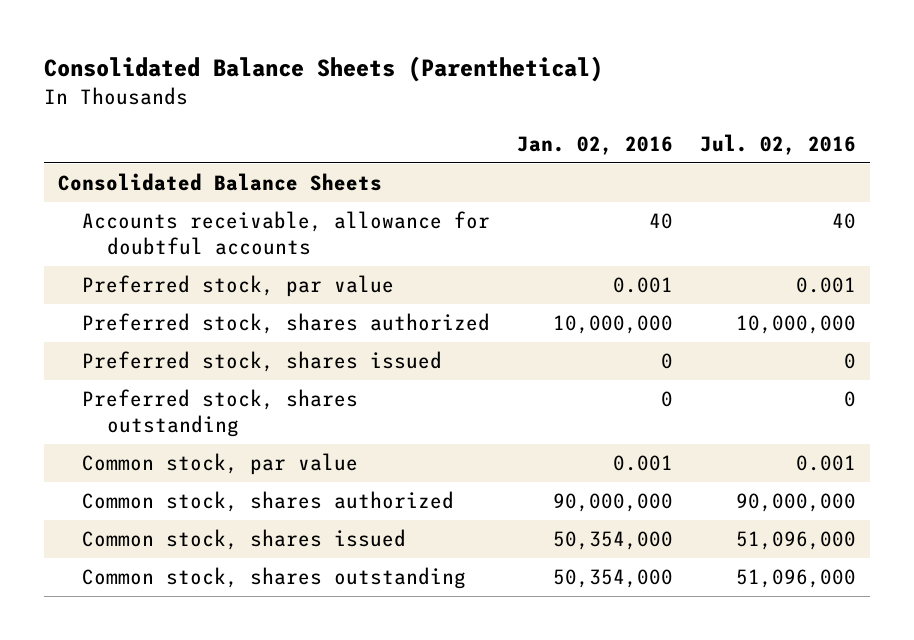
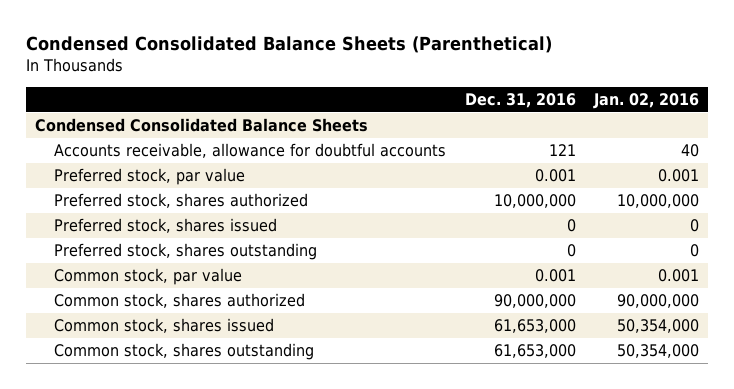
[44,56,604,83] Consolidated Balance Sheets (Parenthetical) -> [25,35,552,53] Condensed Consolidated Balance Sheets (Parenthetical)
[700,133,857,155] Jul. 02, 2016 -> none
none -> [464,92,576,108] Dec. 31, 2016
[57,173,382,192] Consolidated Balance Sheets -> [34,118,368,133] Condensed Consolidated Balance Sheets

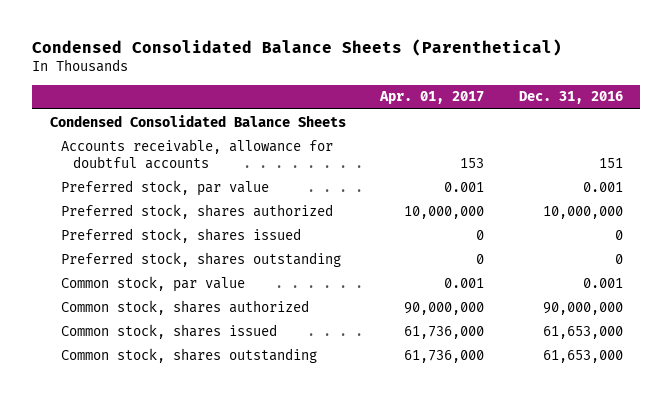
[592,92,699,109] Jan. 02, 2016 -> none
none -> [379,91,485,105] Apr. 01, 2017
[548,144,576,157] 121 -> [598,157,623,168] 151

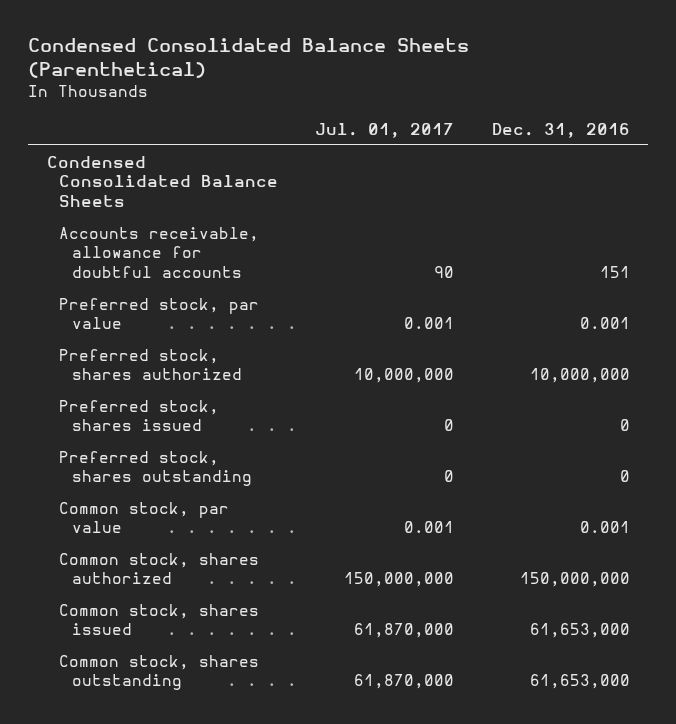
[379,91,485,105] Apr. 01, 2017 -> none
none -> [315,122,455,138] Jul. 01, 2017
[542,301,623,315] 90,000,000 -> [519,572,630,588] 150,000,000

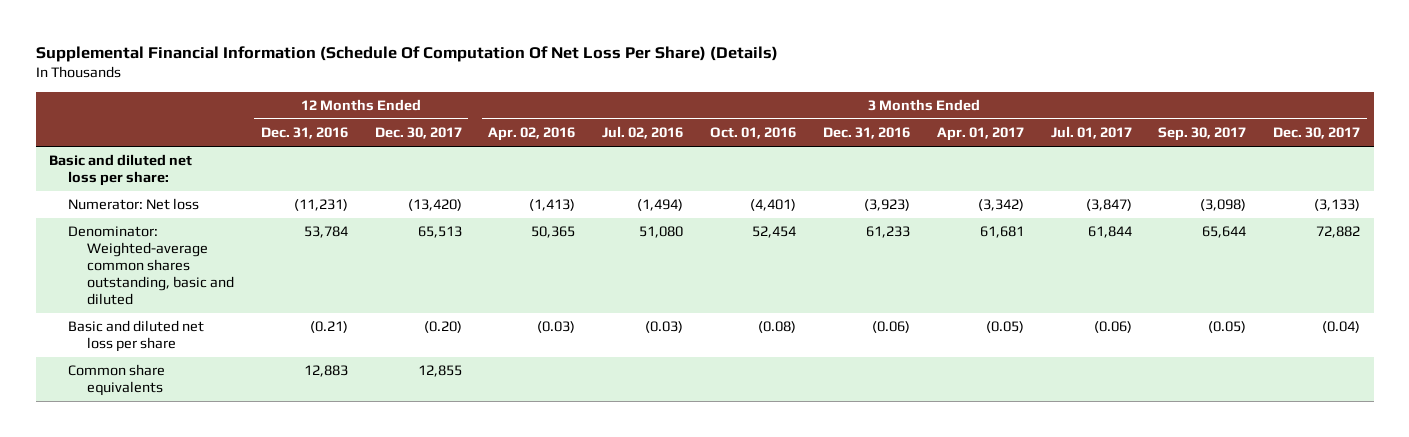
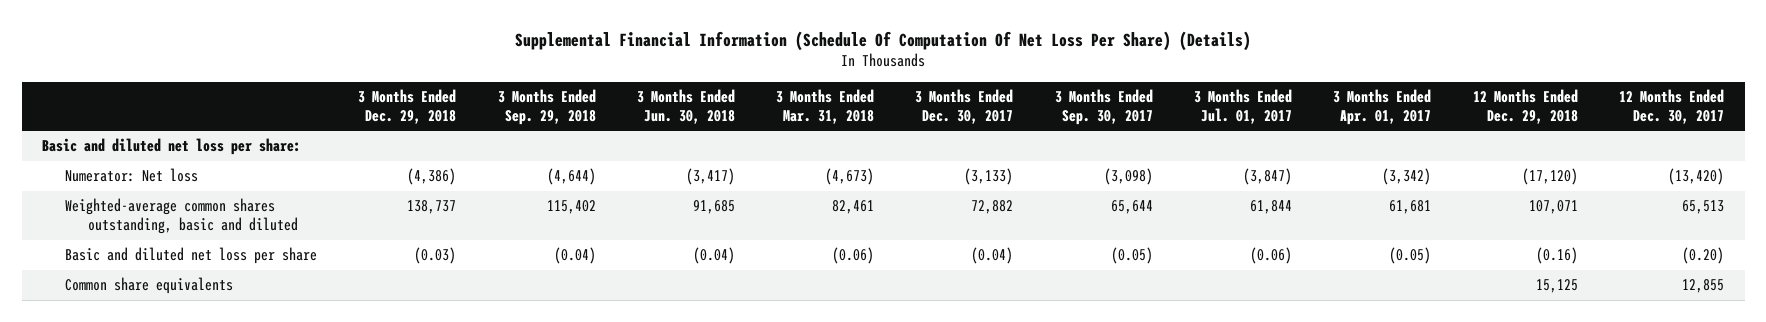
[260,127,348,140] Dec. 31, 2016 -> none
[488,127,576,142] Apr. 02, 2016 -> none
[602,126,684,140] Jul. 02, 2016 -> none
[710,127,797,140] Oct. 01, 2016 -> none
[822,127,910,140] Dec. 31, 2016 -> none
none -> [358,89,457,124] 3 Months Ended Dec. 29, 2018
none -> [497,89,596,125] 3 Months Ended Sep. 29, 2018
none -> [636,89,735,124] 3 Months Ended Jun. 30, 2018
none -> [776,89,875,124] 3 Months Ended Mar. 31, 2018
none -> [1472,89,1578,124] 12 Months Ended Dec. 29, 2018
[68,226,234,306] Denominator: Weighted-average common shares outstanding, basic and diluted -> [64,198,298,235] Weighted-average common shares outstanding, basic and diluted

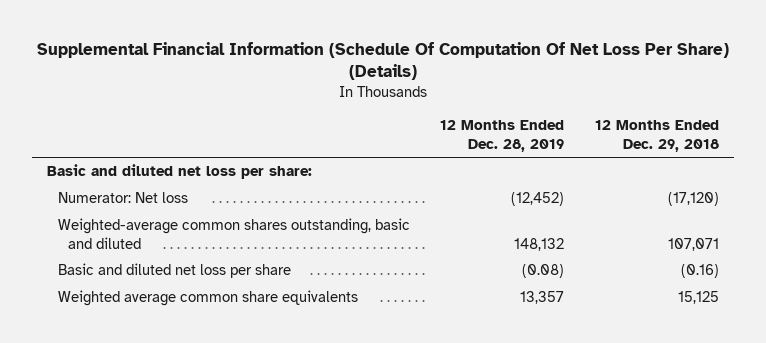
[358,89,457,124] 3 Months Ended Dec. 29, 2018 -> none
[497,89,596,125] 3 Months Ended Sep. 29, 2018 -> none
[636,89,735,124] 3 Months Ended Jun. 30, 2018 -> none
[776,89,875,124] 3 Months Ended Mar. 31, 2018 -> none
[915,89,1014,124] 3 Months Ended Dec. 30, 2017 -> none
[1054,89,1153,125] 3 Months Ended Sep. 30, 2017 -> none
[1194,89,1293,124] 3 Months Ended Jul. 01, 2017 -> none
[1333,89,1432,125] 3 Months Ended Apr. 01, 2017 -> none
[1618,89,1724,124] 12 Months Ended Dec. 30, 2017 -> none
none -> [440,120,565,152] 12 Months Ended Dec. 28, 2019
[64,277,233,295] Common share equivalents -> [57,290,358,307] Weighted average common share equivalents

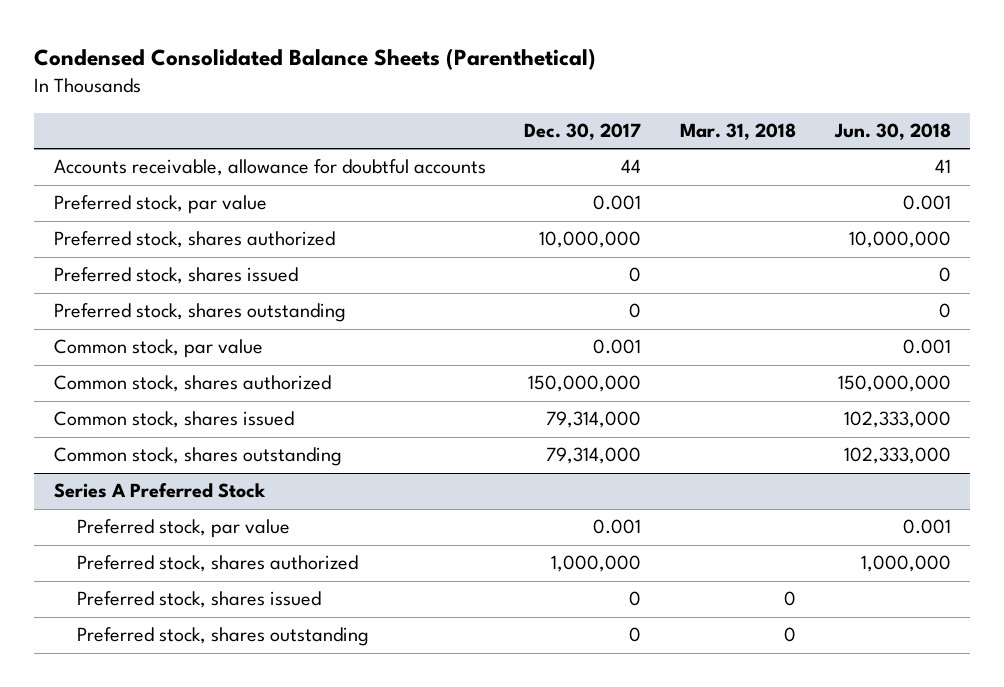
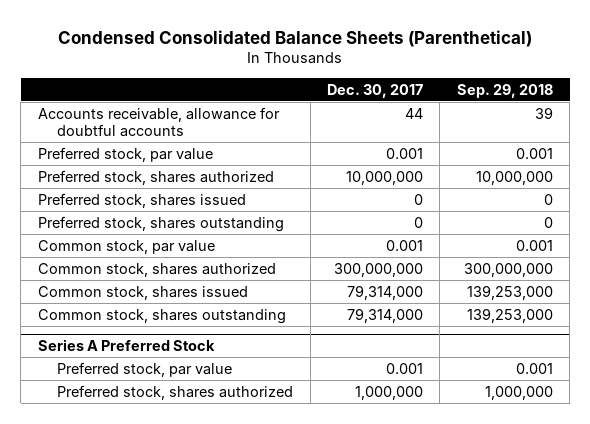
[679,122,796,140] Mar. 31, 2018 -> none
[833,122,951,140] Jun. 30, 2018 -> none
none -> [456,83,553,98] Sep. 29, 2018
[528,375,642,393] 150,000,000 -> [334,262,424,277] 300,000,000
[77,591,322,609] Preferred stock, shares issued -> none
[77,627,370,647] Preferred stock, shares outstanding -> none

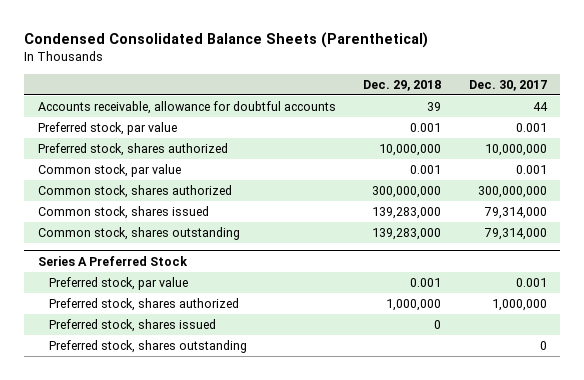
[456,83,553,98] Sep. 29, 2018 -> none
none -> [363,79,442,91] Dec. 29, 2018
[37,192,246,208] Preferred stock, shares issued -> none
[37,215,284,232] Preferred stock, shares outstanding -> none
none -> [48,319,216,333] Preferred stock, shares issued
none -> [48,340,247,354] Preferred stock, shares outstanding

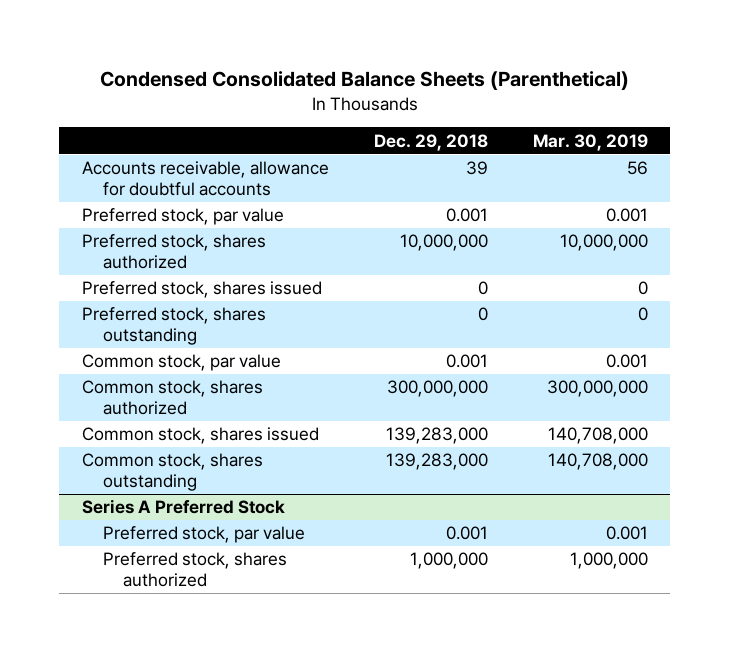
[468,79,547,91] Dec. 30, 2017 -> none
none -> [532,133,648,151] Mar. 30, 2019
none -> [81,281,322,299] Preferred stock, shares issued
none -> [81,307,266,346] Preferred stock, shares outstanding
[48,319,216,333] Preferred stock, shares issued -> none
[48,340,247,354] Preferred stock, shares outstanding -> none

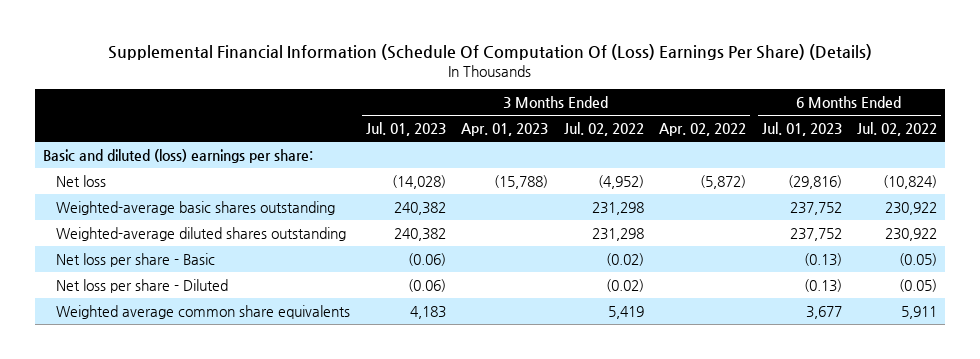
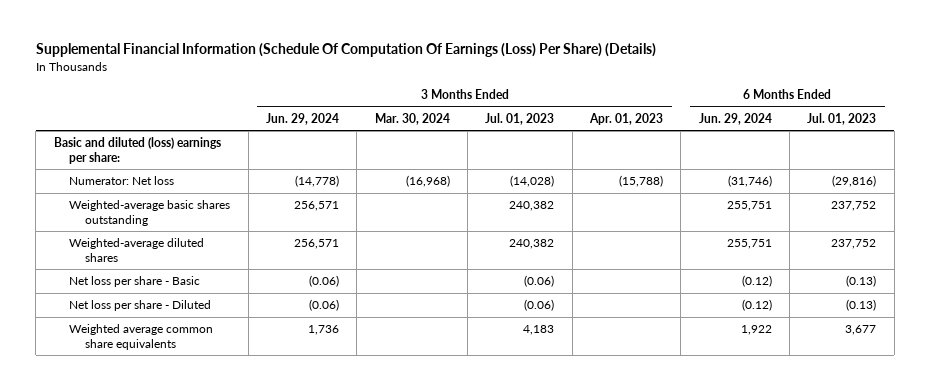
[108,43,873,60] Supplemental Financial Information (Schedule Of Computation Of (Loss) Earnings Per Share) (Details) -> [35,43,656,58] Supplemental Financial Information (Schedule Of Computation Of Earnings (Loss) Per Share) (Details)
[563,122,644,137] Jul. 02, 2022 -> none
[659,123,747,137] Apr. 02, 2022 -> none
[857,122,938,137] Jul. 02, 2022 -> none
none -> [266,112,340,125] Jun. 29, 2024
none -> [374,112,450,125] Mar. 30, 2024
none -> [698,112,772,125] Jun. 29, 2024
[56,174,107,187] Net loss -> [69,176,175,186] Numerator: Net loss
[56,226,347,241] Weighted-average diluted shares outstanding -> [69,238,205,262] Weighted-average diluted shares

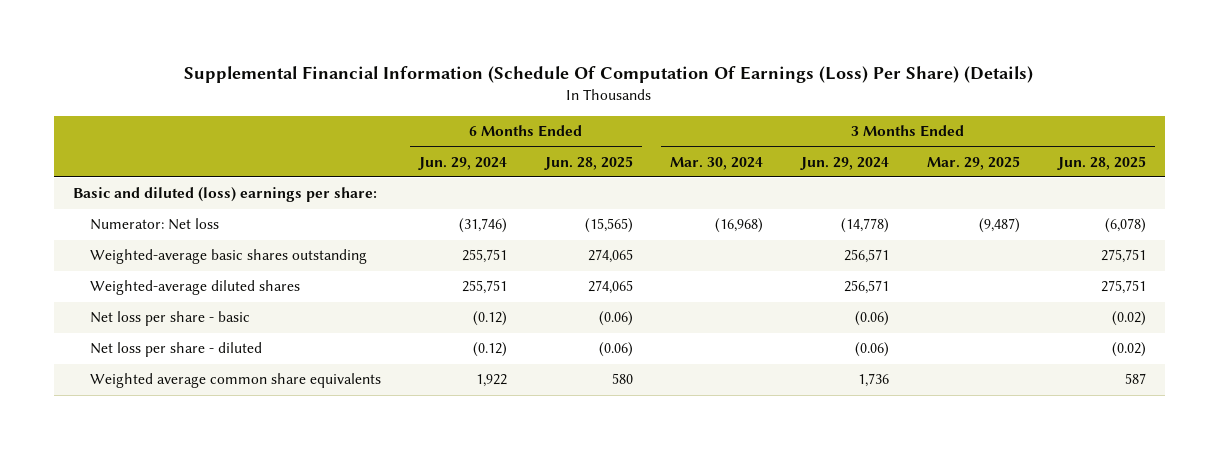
[485,112,555,125] Jul. 01, 2023 -> none
[589,112,664,125] Apr. 01, 2023 -> none
[807,112,877,125] Jul. 01, 2023 -> none
none -> [543,155,633,170] Jun. 28, 2025
none -> [926,155,1020,170] Mar. 29, 2025
none -> [1056,155,1146,170] Jun. 28, 2025
[69,276,201,288] Net loss per share - Basic -> [90,311,251,327] Net loss per share - basic
[69,300,212,312] Net loss per share - Diluted -> [90,342,263,358] Net loss per share - diluted

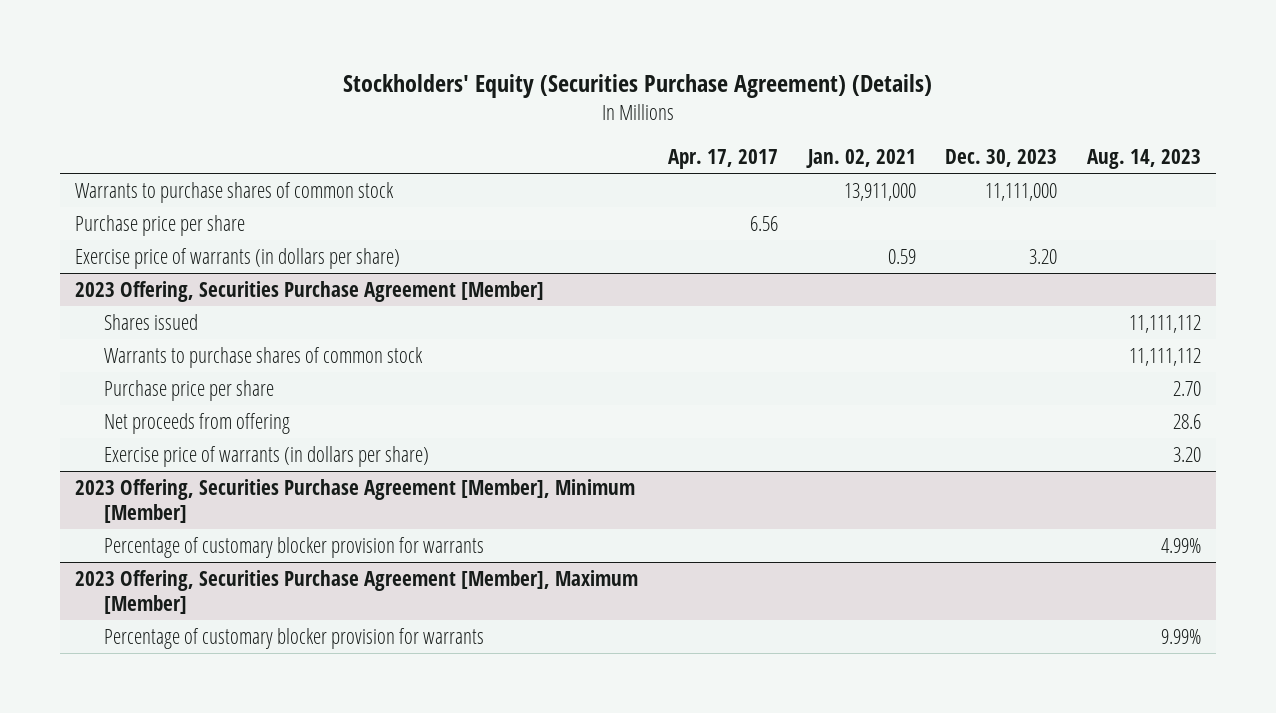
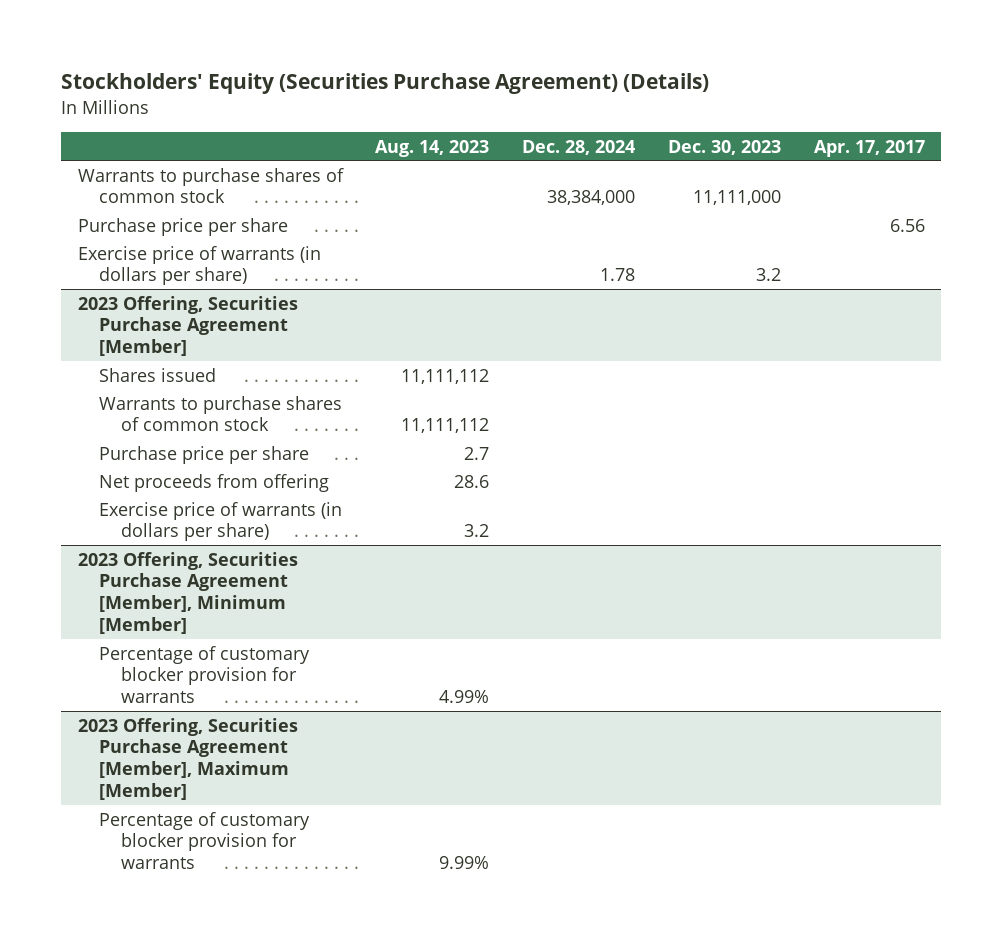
[805,149,916,169] Jan. 02, 2021 -> none
none -> [522,139,636,155] Dec. 28, 2024
[1029,248,1058,264] 3.20 -> [756,268,782,282] 3.2
[1173,380,1202,396] 2.70 -> [464,446,490,460] 2.7
[1173,446,1202,462] 3.20 -> [464,524,490,538] 3.2

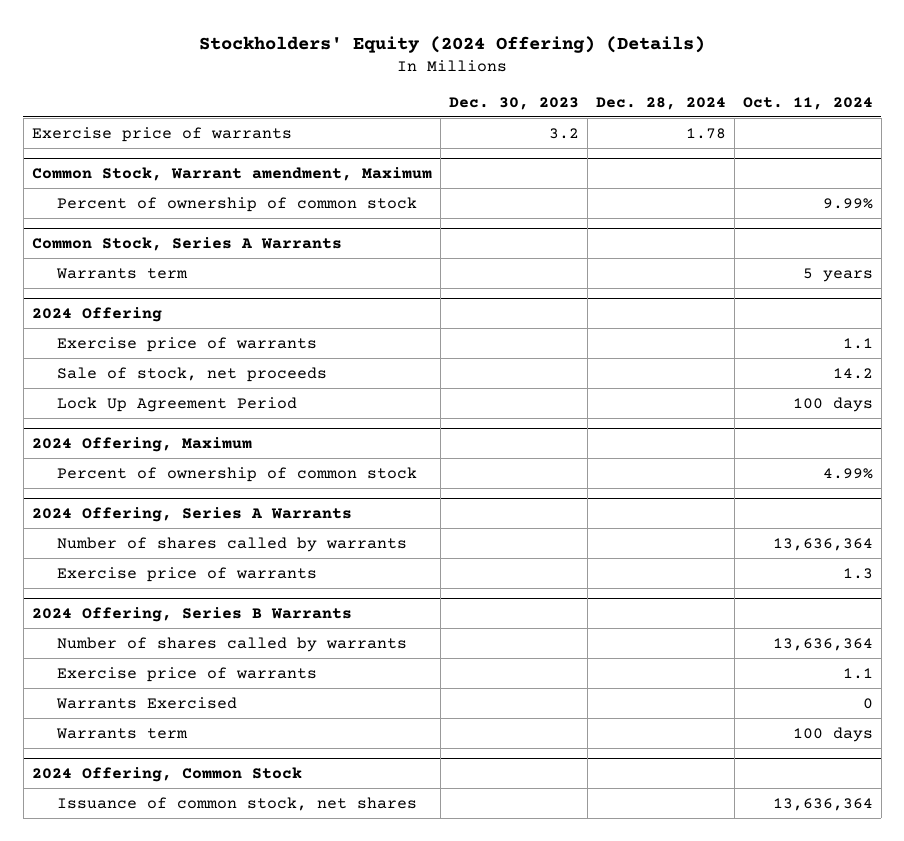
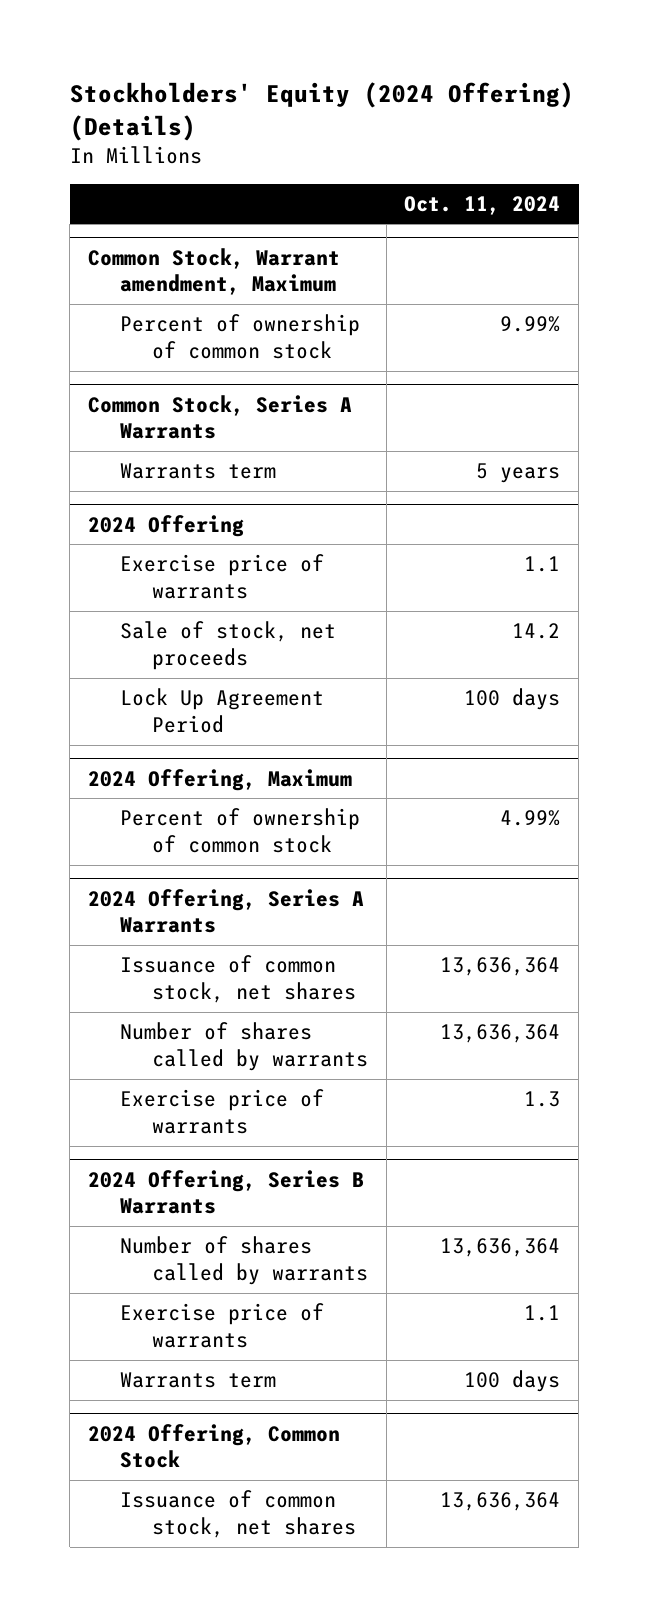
[448,96,579,110] Dec. 30, 2023 -> none
[595,96,726,110] Dec. 28, 2024 -> none
[31,126,292,142] Exercise price of warrants -> none
none -> [119,955,356,1003] Issuance of common stock, net shares
[56,696,238,709] Warrants Exercised -> none

